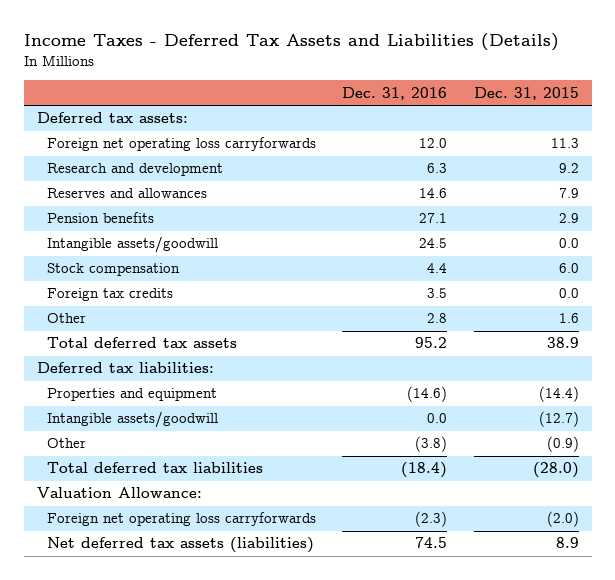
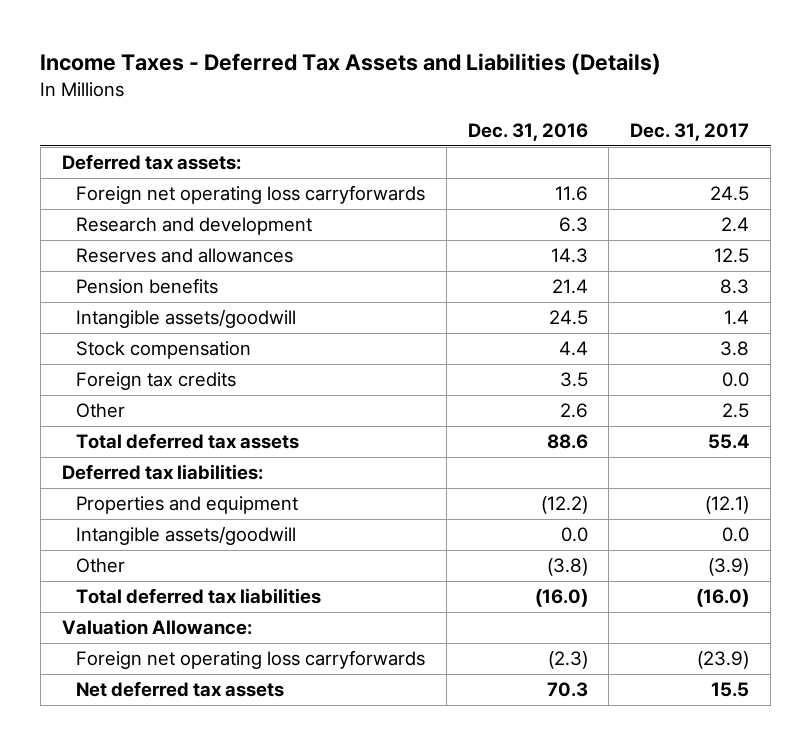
[473,86,579,100] Dec. 31, 2015 -> none
none -> [630,123,750,142] Dec. 31, 2017
[419,138,448,149] 12.0 -> [554,186,588,202] 11.6
[419,188,448,199] 14.6 -> [550,248,588,264] 14.3
[419,213,448,224] 27.1 -> [551,279,588,295] 21.4
[427,313,448,324] 2.8 -> [559,403,588,419] 2.6
[415,337,448,349] 95.2 -> [546,434,588,450] 88.6
[407,386,448,403] (14.6) -> [540,496,588,515] (12.2)
[401,462,448,479] (18.4) -> [534,589,588,608] (16.0)
[47,537,315,554] Net deferred tax assets (liabilities) -> [75,681,284,698] Net deferred tax assets
[415,537,448,549] 74.5 -> [546,682,588,698] 70.3

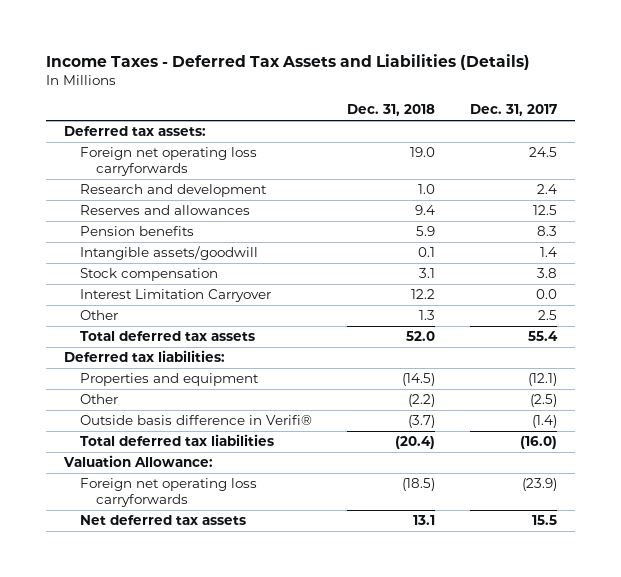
[467,123,588,142] Dec. 31, 2016 -> none
none -> [346,104,435,117] Dec. 31, 2018
[75,372,236,391] Foreign tax credits -> none
none -> [79,289,271,303] Interest Limitation Carryover
[75,526,296,546] Intangible assets/goodwill -> none
[708,558,750,577] (3.9) -> [529,394,557,408] (2.5)
none -> [79,415,312,426] Outside basis difference in Verifi®

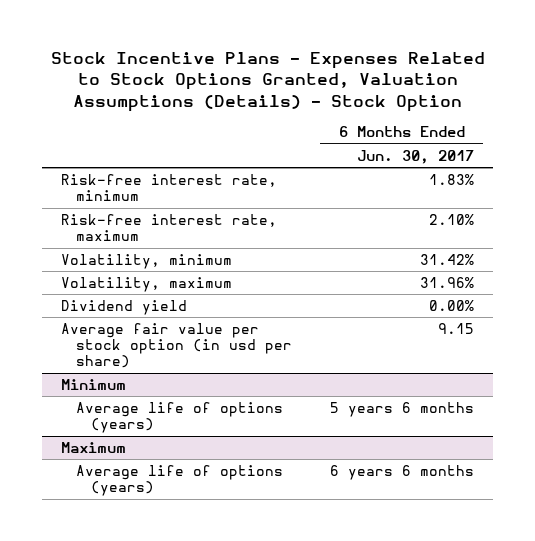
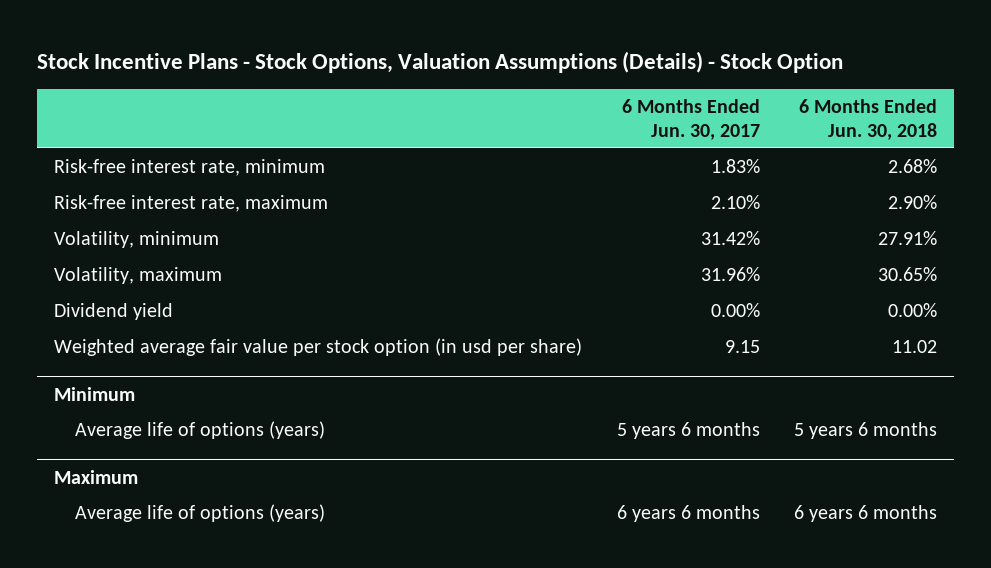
[50,51,485,112] Stock Incentive Plans - Expenses Related to Stock Options Granted, Valuation Assumptions (Details) - Stock Option -> [37,50,844,73] Stock Incentive Plans - Stock Options, Valuation Assumptions (Details) - Stock Option
none -> [798,99,937,140] 6 Months Ended Jun. 30, 2018
[61,322,293,369] Average fair value per stock option (in usd per share) -> [54,338,583,357] Weighted average fair value per stock option (in usd per share)

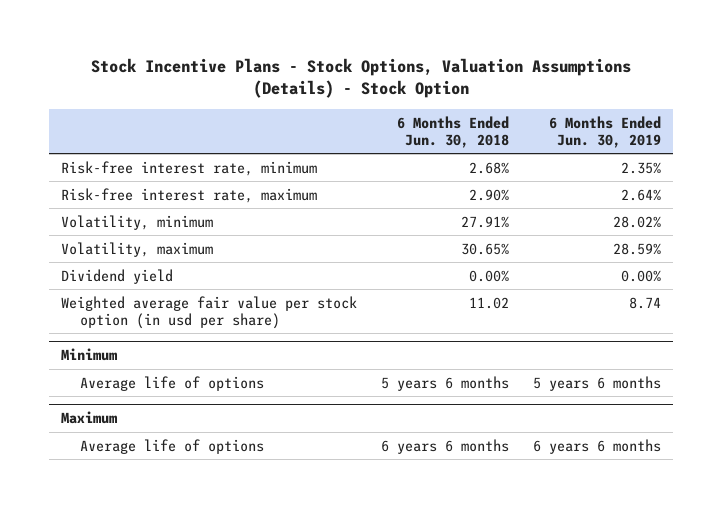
[621,99,760,140] 6 Months Ended Jun. 30, 2017 -> none
none -> [548,115,661,148] 6 Months Ended Jun. 30, 2019
[75,421,326,440] Average life of options (years) -> [80,375,265,391] Average life of options
[75,504,326,523] Average life of options (years) -> [80,438,265,454] Average life of options

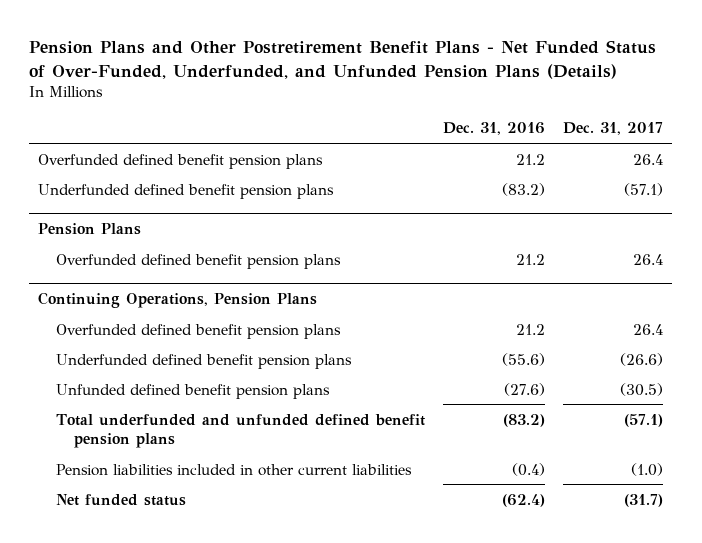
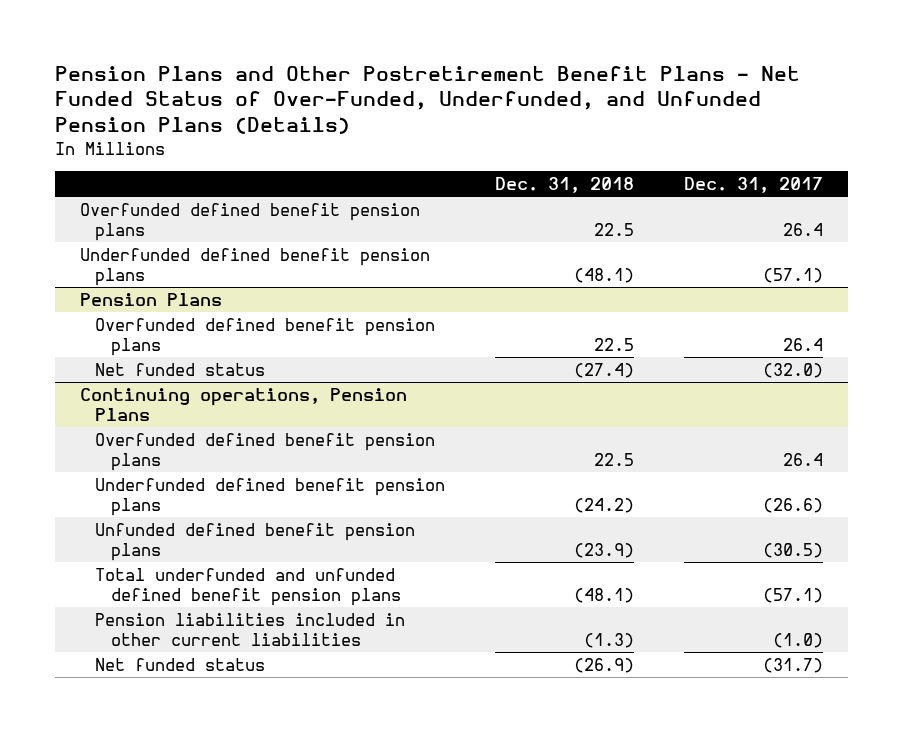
[443,122,546,136] Dec. 31, 2016 -> none
none -> [495,177,635,194] Dec. 31, 2018
none -> [95,362,266,376] Net funded status
[38,292,318,309] Continuing Operations, Pension Plans -> [79,387,407,421] Continuing operations, Pension Plans

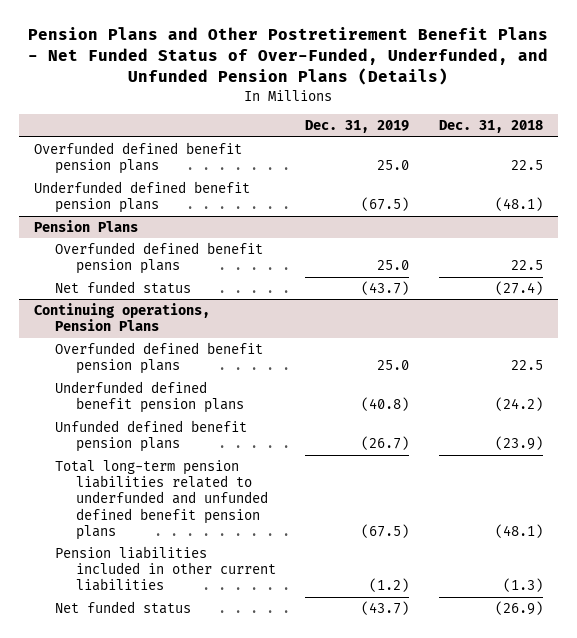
[683,177,823,194] Dec. 31, 2017 -> none
none -> [305,120,410,134] Dec. 31, 2019
[95,567,401,606] Total underfunded and unfunded defined benefit pension plans -> [54,459,268,541] Total long-term pension liabilities related to underfunded and unfunded defined benefit pension plans

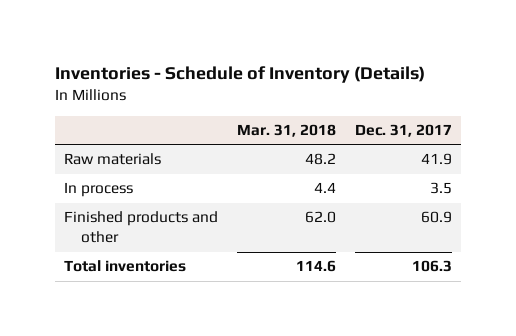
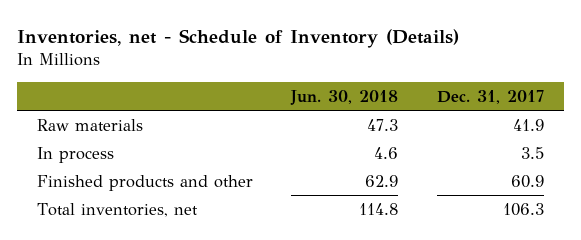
[54,66,425,84] Inventories - Schedule of Inventory (Details) -> [17,28,460,48] Inventories, net - Schedule of Inventory (Details)
[236,124,336,138] Mar. 31, 2018 -> none
none -> [290,89,399,105] Jun. 30, 2018
[64,260,187,273] Total inventories -> [36,202,198,217] Total inventories, net

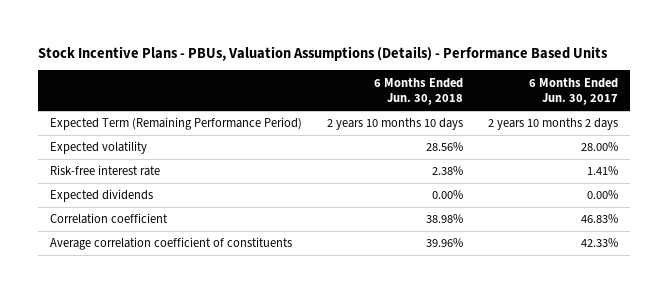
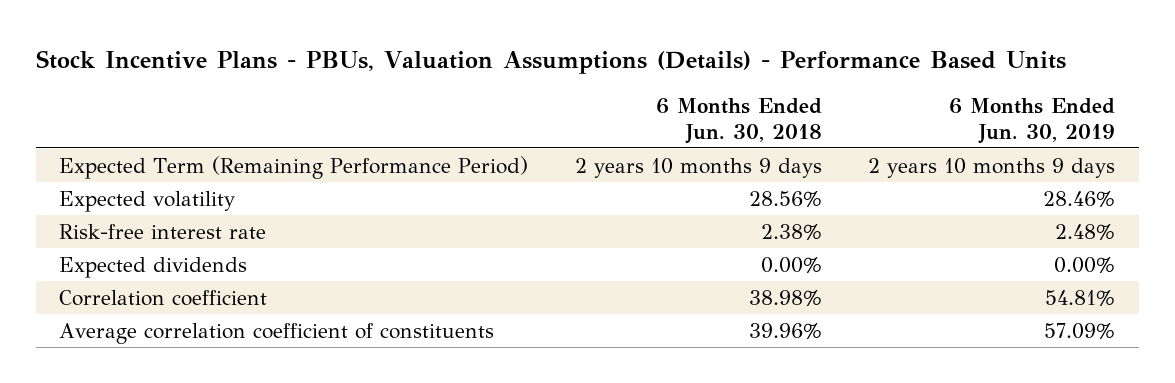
[528,77,618,106] 6 Months Ended Jun. 30, 2017 -> none
none -> [949,98,1116,144] 6 Months Ended Jun. 30, 2019
[327,118,464,131] 2 years 10 months 10 days -> [574,157,822,178] 2 years 10 months 9 days

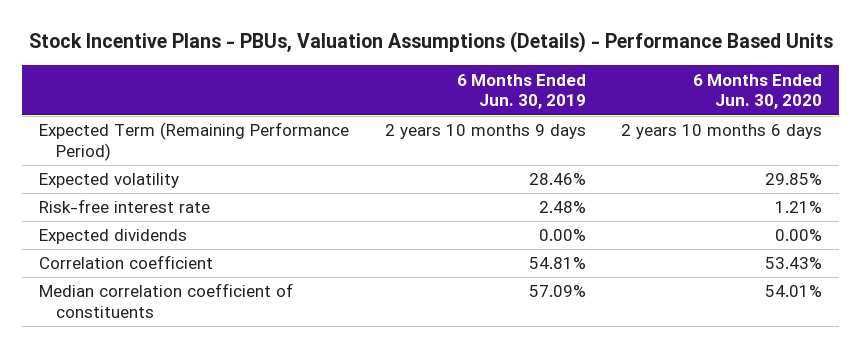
[655,98,822,144] 6 Months Ended Jun. 30, 2018 -> none
none -> [692,73,822,110] 6 Months Ended Jun. 30, 2020
[59,322,495,344] Average correlation coefficient of constituents -> [39,283,294,319] Median correlation coefficient of constituents

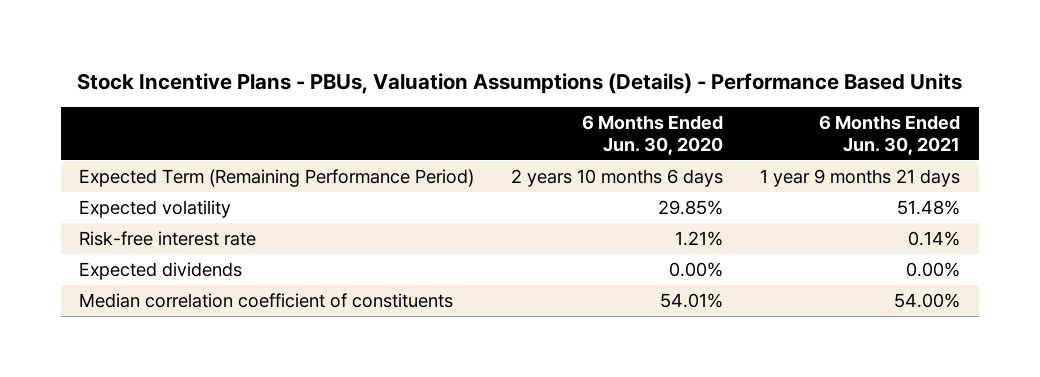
[456,73,586,110] 6 Months Ended Jun. 30, 2019 -> none
none -> [819,115,961,155] 6 Months Ended Jun. 30, 2021
[39,255,214,270] Correlation coefficient -> none

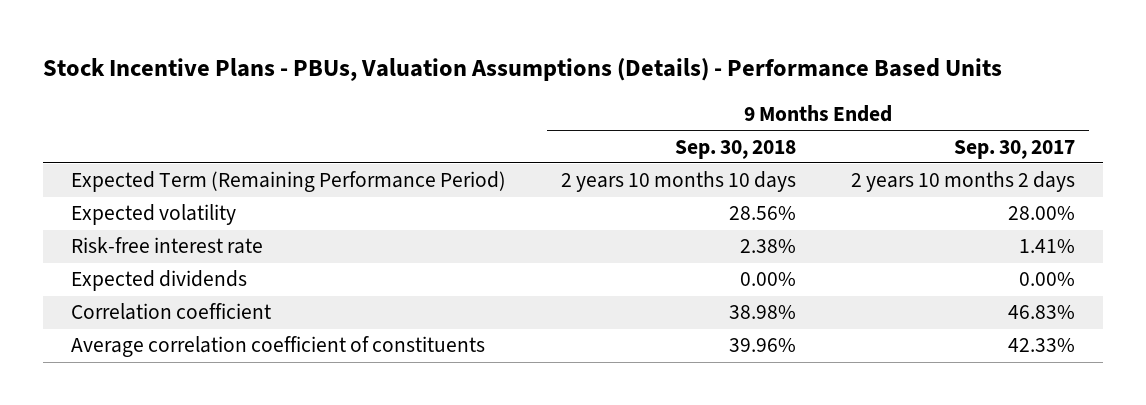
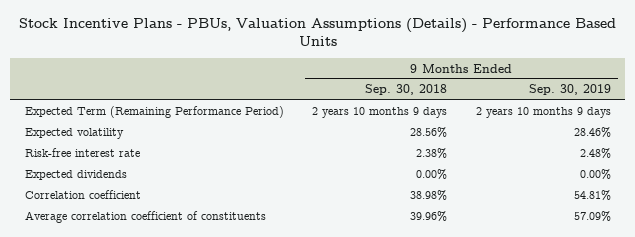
[954,139,1076,159] Sep. 30, 2017 -> none
none -> [528,84,611,96] Sep. 30, 2019
[561,171,797,193] 2 years 10 months 10 days -> [312,107,448,119] 2 years 10 months 9 days

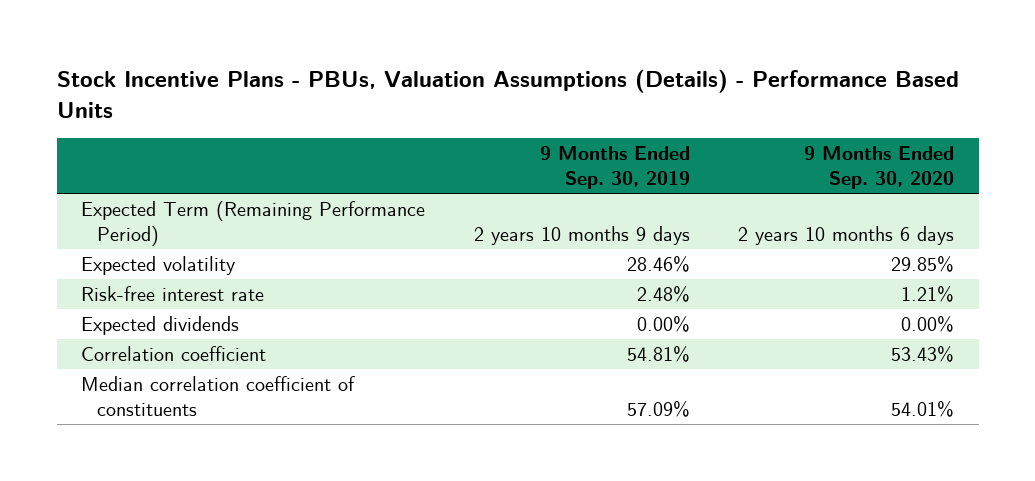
[365,84,448,96] Sep. 30, 2018 -> none
none -> [804,146,955,189] 9 Months Ended Sep. 30, 2020
[24,211,266,224] Average correlation coefficient of constituents -> [80,376,355,416] Median correlation coefficient of constituents

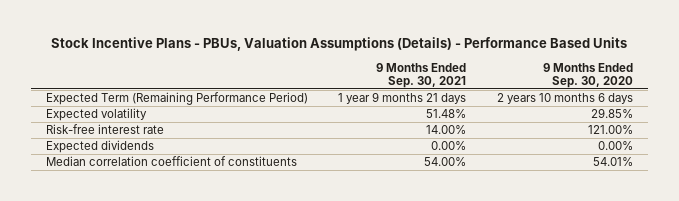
[539,146,690,189] 9 Months Ended Sep. 30, 2019 -> none
none -> [376,62,467,88] 9 Months Ended Sep. 30, 2021
[901,286,955,303] 1.21% -> [587,125,633,135] 121.00%
[80,346,266,362] Correlation coefficient -> none

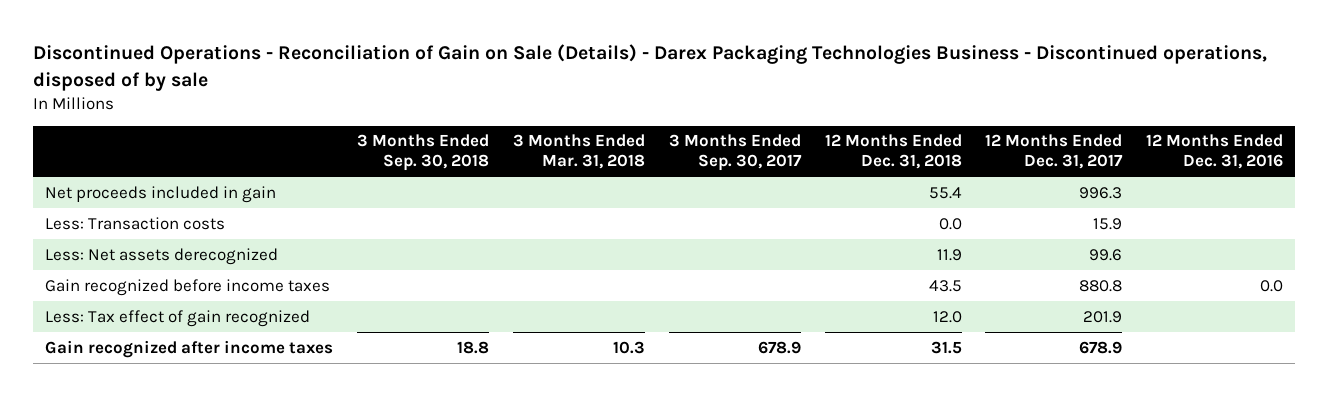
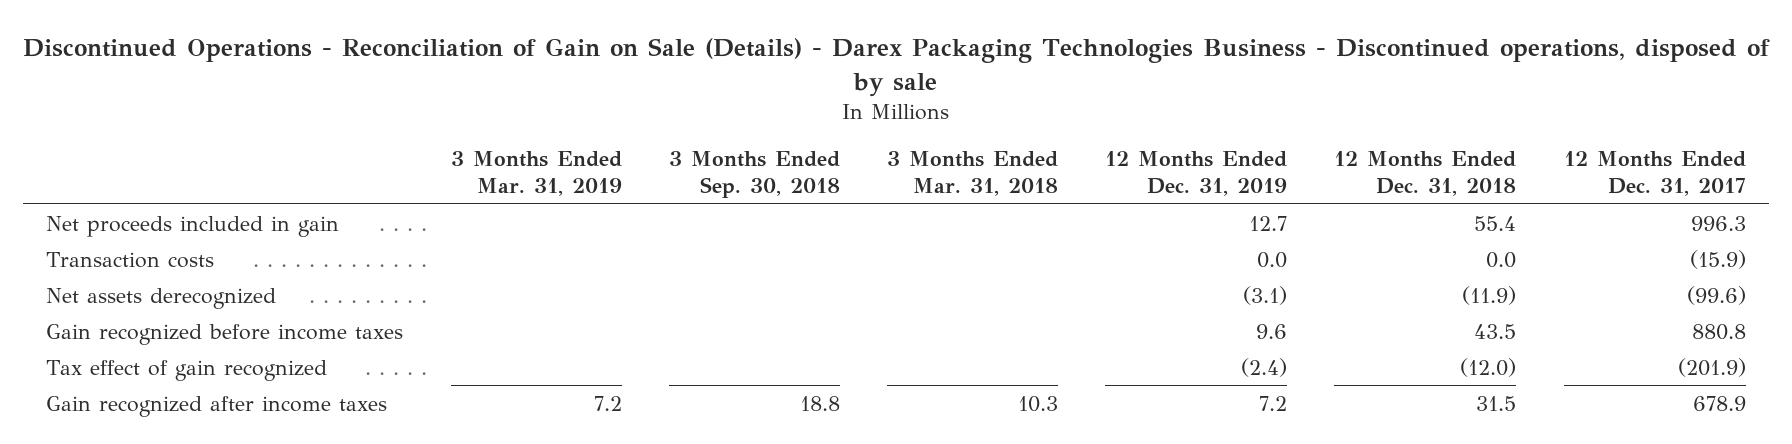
[668,134,802,172] 3 Months Ended Sep. 30, 2017 -> none
[1146,134,1284,170] 12 Months Ended Dec. 31, 2016 -> none
none -> [450,151,622,196] 3 Months Ended Mar. 31, 2019
none -> [1105,151,1288,196] 12 Months Ended Dec. 31, 2019
[44,216,225,230] Less: Transaction costs -> [46,251,215,268] Transaction costs
[1093,217,1123,230] 15.9 -> [1689,249,1746,269] (15.9)
[44,247,278,265] Less: Net assets derecognized -> [46,287,277,309] Net assets derecognized
[936,248,962,261] 11.9 -> [1462,285,1517,305] (11.9)
[1089,248,1123,261] 99.6 -> [1686,285,1746,305] (99.6)
[44,309,310,327] Less: Tax effect of gain recognized -> [46,359,328,381] Tax effect of gain recognized
[932,310,962,323] 12.0 -> [1460,357,1517,377] (12.0)
[1083,310,1123,323] 201.9 -> [1677,357,1746,377] (201.9)

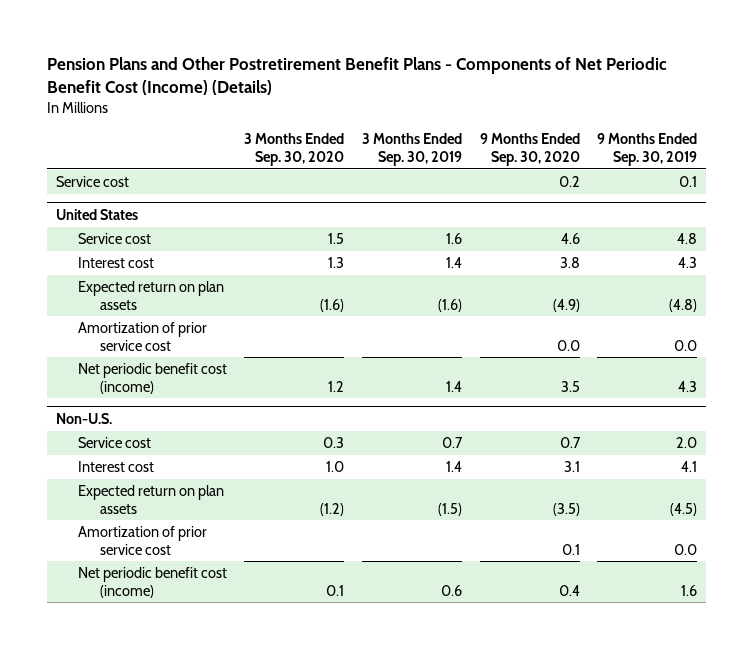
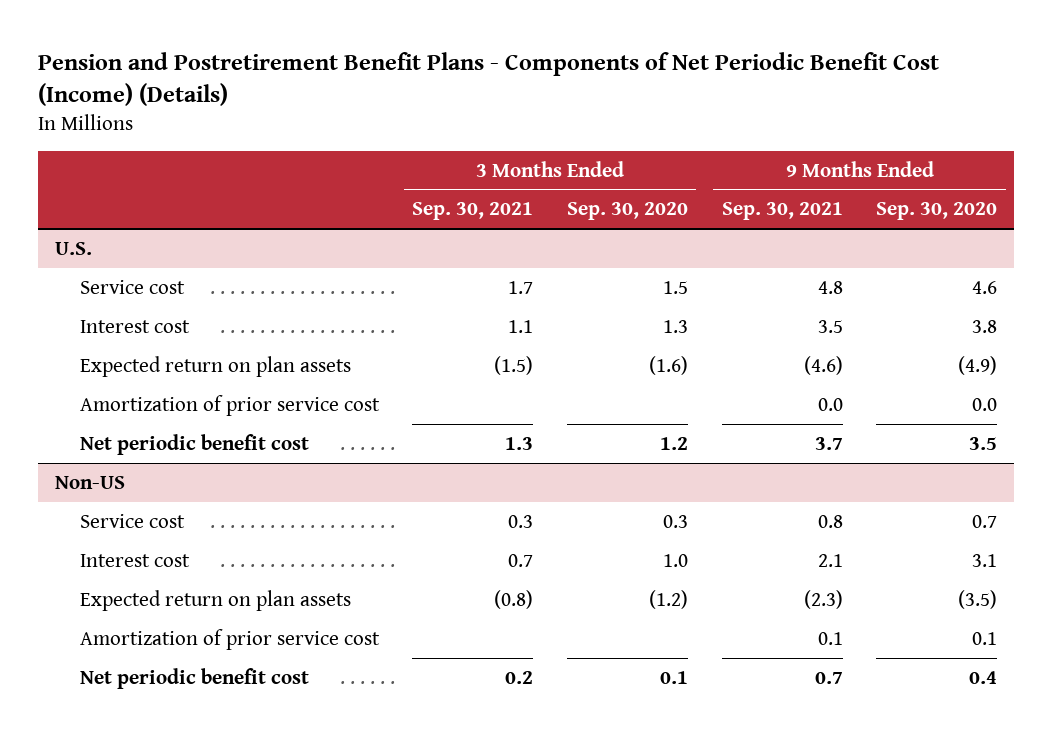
[46,56,667,95] Pension Plans and Other Postretirement Benefit Plans - Components of Net Periodic Benefit Cost (Income) (Details) -> [38,52,940,107] Pension and Postretirement Benefit Plans - Components of Net Periodic Benefit Cost (Income) (Details)
[362,133,463,167] 3 Months Ended Sep. 30, 2019 -> none
[597,133,698,167] 9 Months Ended Sep. 30, 2019 -> none
none -> [412,202,534,221] Sep. 30, 2021
none -> [721,202,843,221] Sep. 30, 2021
[55,176,129,188] Service cost -> none
[55,208,138,220] United States -> [55,241,93,255] U.S.
[77,363,227,394] Net periodic benefit cost (income) -> [79,433,309,455] Net periodic benefit cost
[55,412,112,424] Non-U.S. -> [55,475,126,489] Non-US
[77,567,227,598] Net periodic benefit cost (income) -> [79,667,309,689] Net periodic benefit cost

